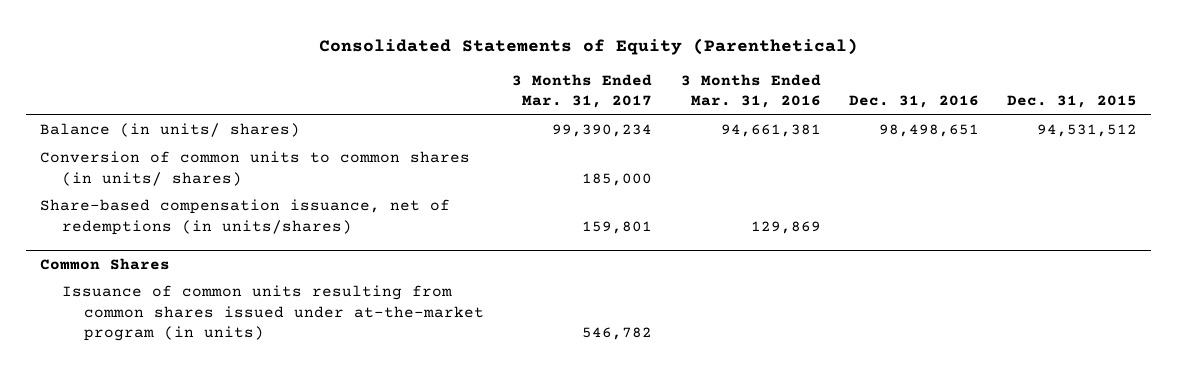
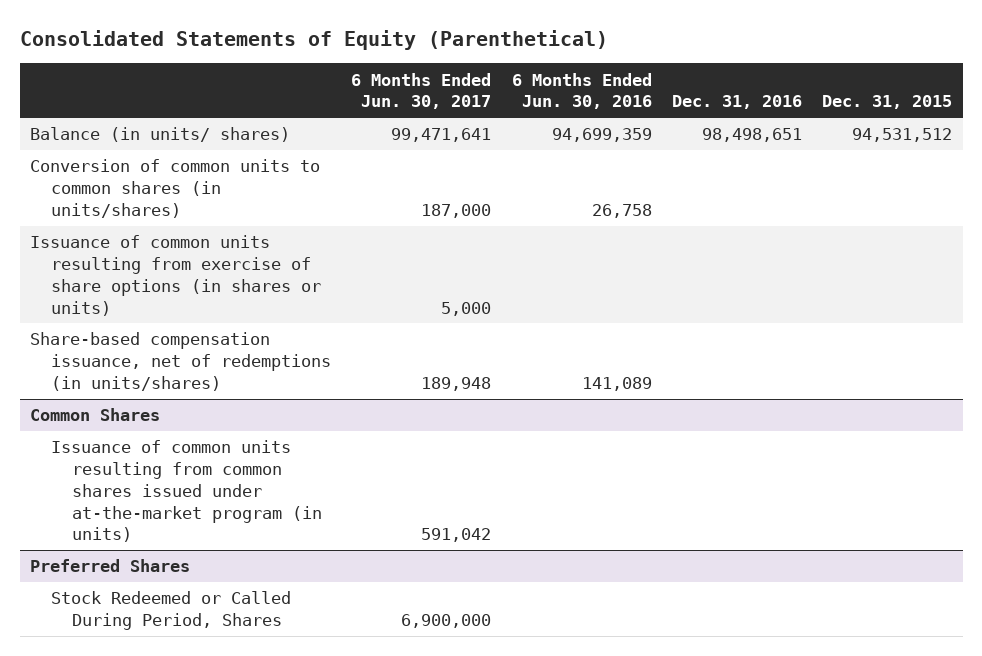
[512,74,653,109] 3 Months Ended Mar. 31, 2017 -> none
[680,74,821,109] 3 Months Ended Mar. 31, 2016 -> none
none -> [351,72,492,110] 6 Months Ended Jun. 30, 2017
none -> [511,72,652,110] 6 Months Ended Jun. 30, 2016
[40,151,471,186] Conversion of common units to common shares (in units/ shares) -> [29,159,320,218] Conversion of common units to common shares (in units/shares)
none -> [29,235,322,316] Issuance of common units resulting from exercise of share options (in shares or units)
none -> [29,559,190,573] Preferred Shares
none -> [51,591,292,631] Stock Redeemed or Called During Period, Shares

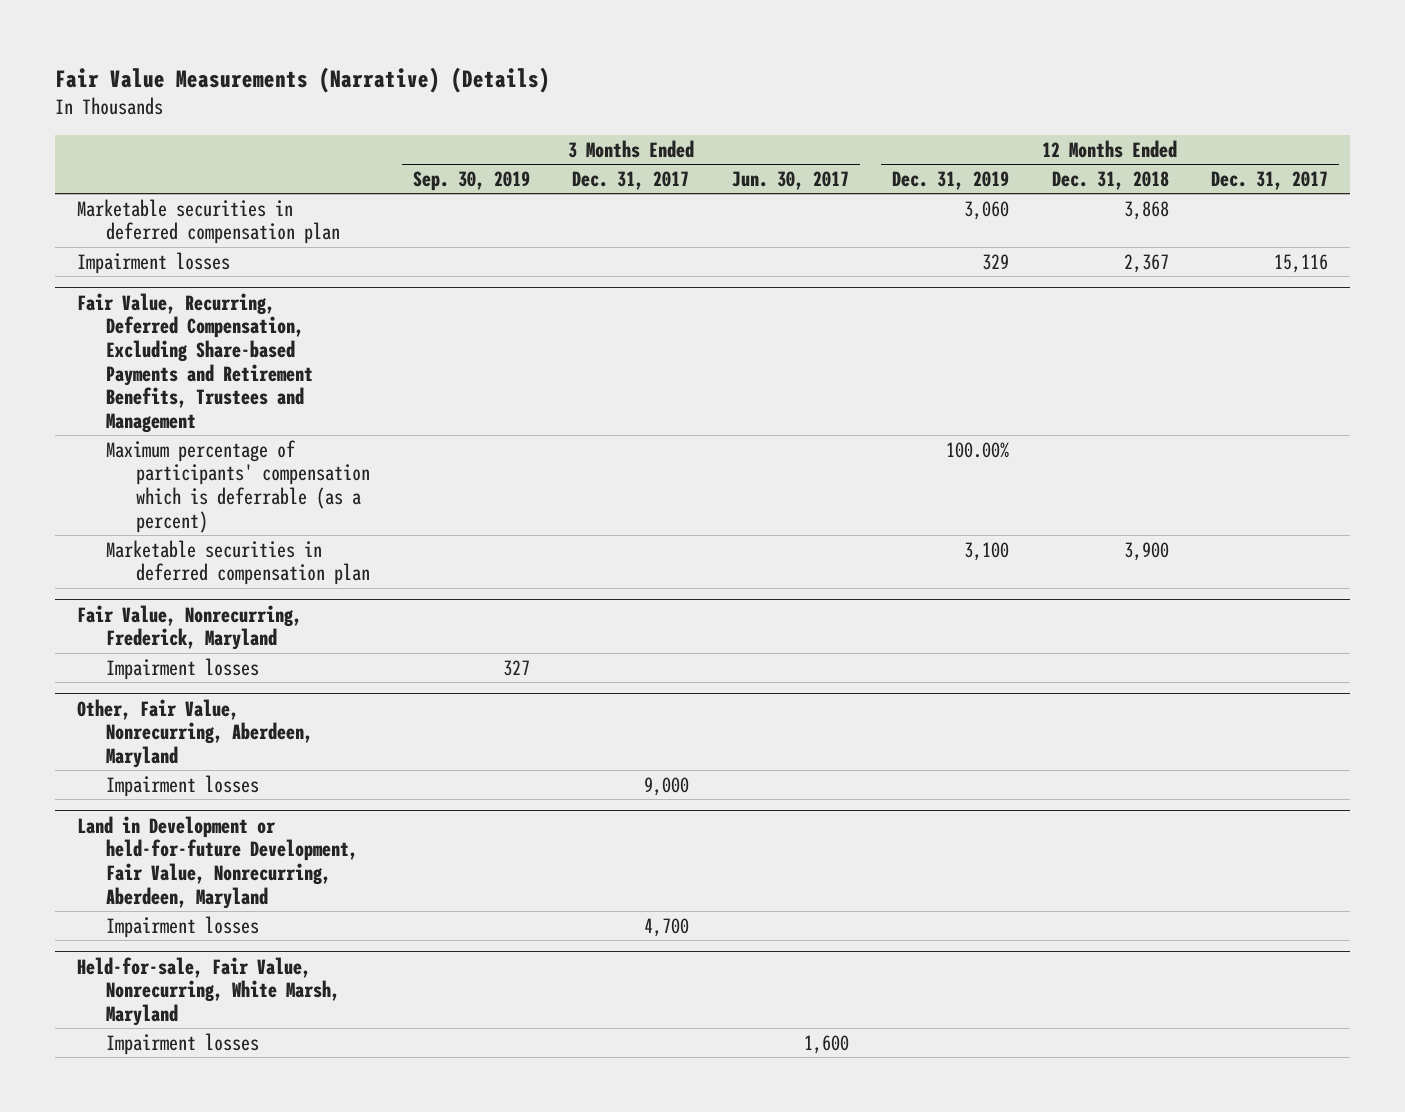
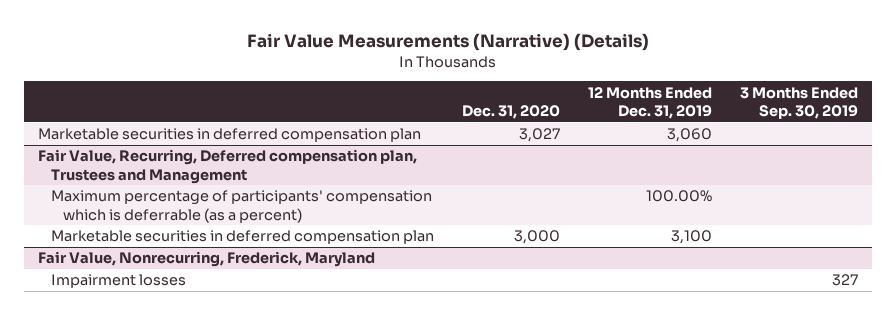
[572,170,690,190] Dec. 31, 2017 -> none
[732,170,850,190] Jun. 30, 2017 -> none
[1051,170,1169,190] Dec. 31, 2018 -> none
[1211,170,1329,190] Dec. 31, 2017 -> none
none -> [461,105,560,120] Dec. 31, 2020
[76,251,230,274] Impairment losses -> none
[76,292,314,433] Fair Value, Recurring, Deferred Compensation, Excluding Share-based Payments and Retirement Benefits, Trustees and Management -> [38,149,418,184] Fair Value, Recurring, Deferred compensation plan, Trustees and Management
[76,698,314,768] Other, Fair Value, Nonrecurring, Aberdeen, Maryland -> none
[106,774,260,797] Impairment losses -> none
[76,815,359,909] Land in Development or held-for-future Development, Fair Value, Nonrecurring, Aberdeen, Maryland -> none
[106,915,260,938] Impairment losses -> none
[76,956,341,1026] Held-for-sale, Fair Value, Nonrecurring, White Marsh, Maryland -> none
[106,1032,260,1055] Impairment losses -> none

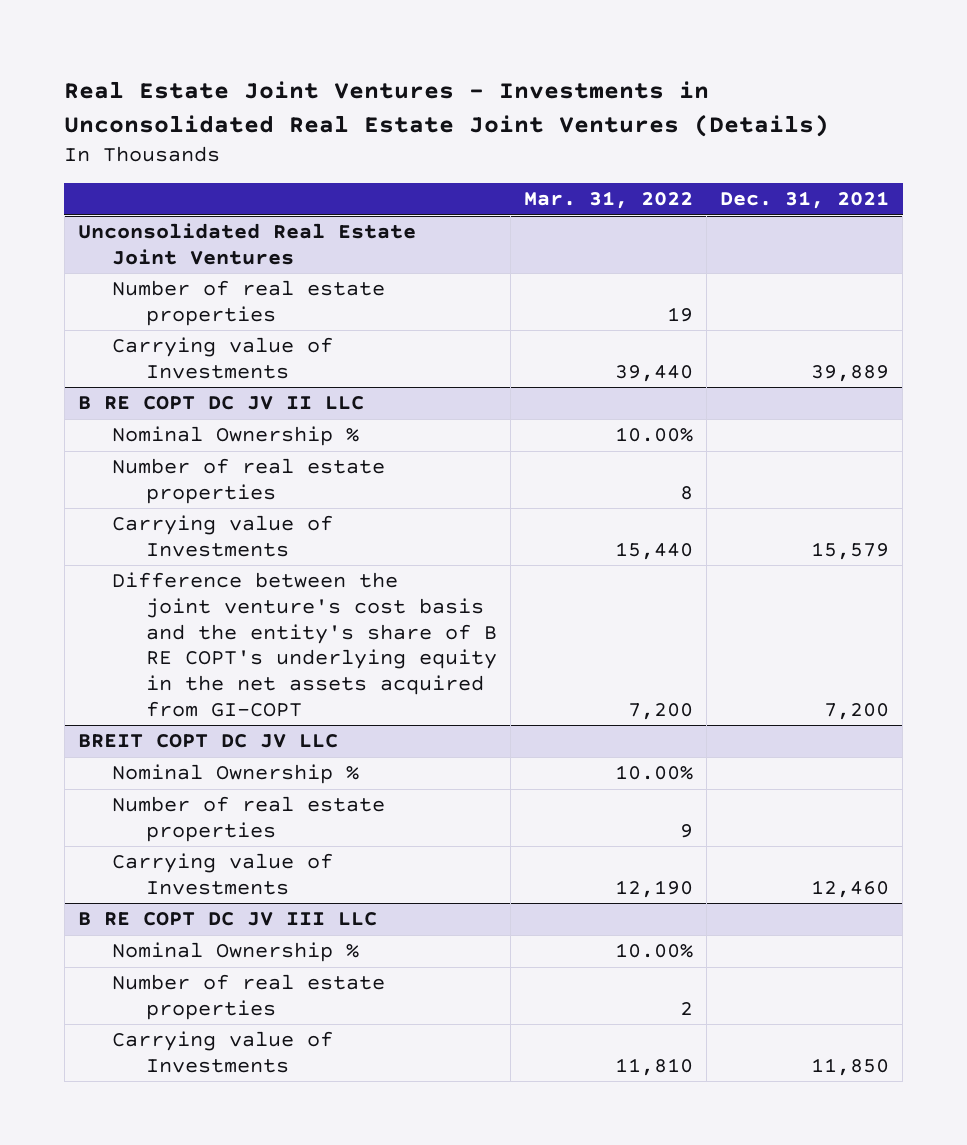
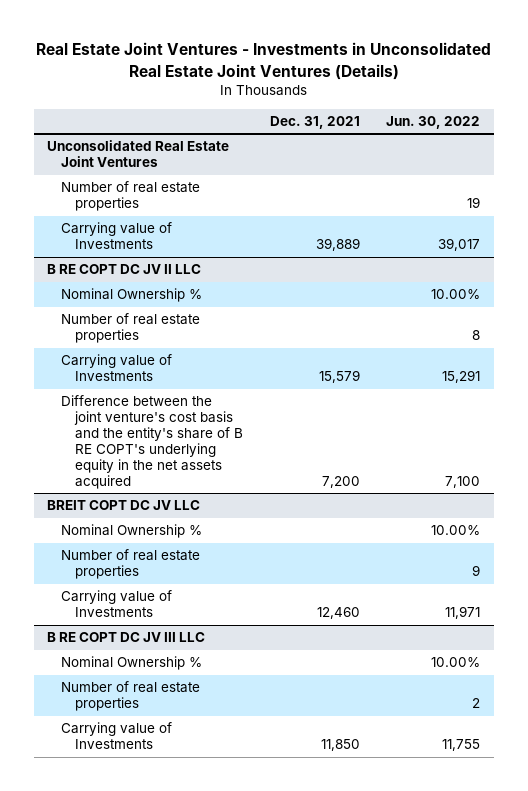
[524,191,694,210] Mar. 31, 2022 -> none
none -> [386,115,481,129] Jun. 30, 2022
[111,572,498,717] Difference between the joint venture's cost basis and the entity's share of B RE COPT's underlying equity in the net assets acquired from GI-COPT -> [61,395,244,489] Difference between the joint venture's cost basis and the entity's share of B RE COPT's underlying equity in the net assets acquired

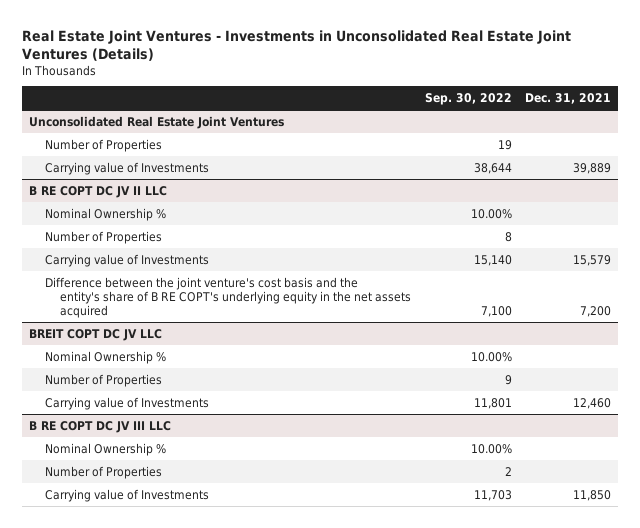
[386,115,481,129] Jun. 30, 2022 -> none
none -> [424,93,512,106] Sep. 30, 2022
[61,181,201,212] Number of real estate properties -> [44,138,162,152] Number of Properties
[61,313,201,344] Number of real estate properties -> [44,230,162,244] Number of Properties
[61,549,201,580] Number of real estate properties -> [44,373,162,387] Number of Properties
[61,681,201,712] Number of real estate properties -> [44,465,162,479] Number of Properties

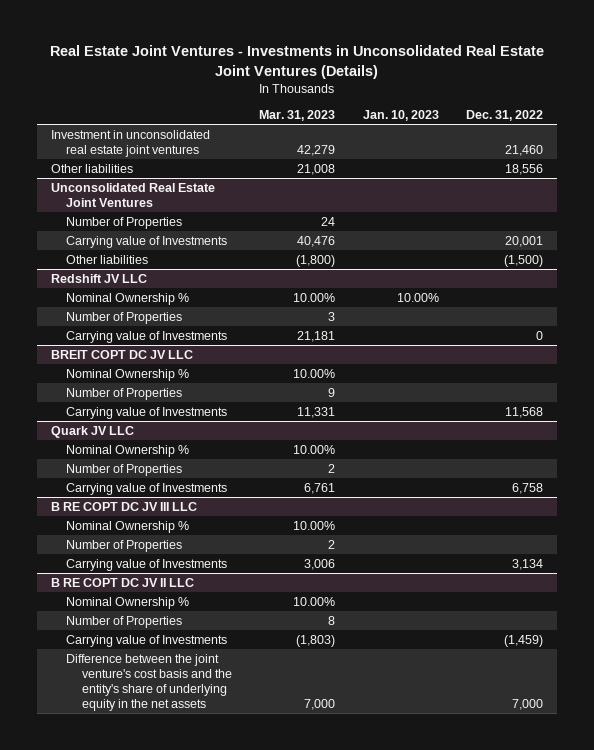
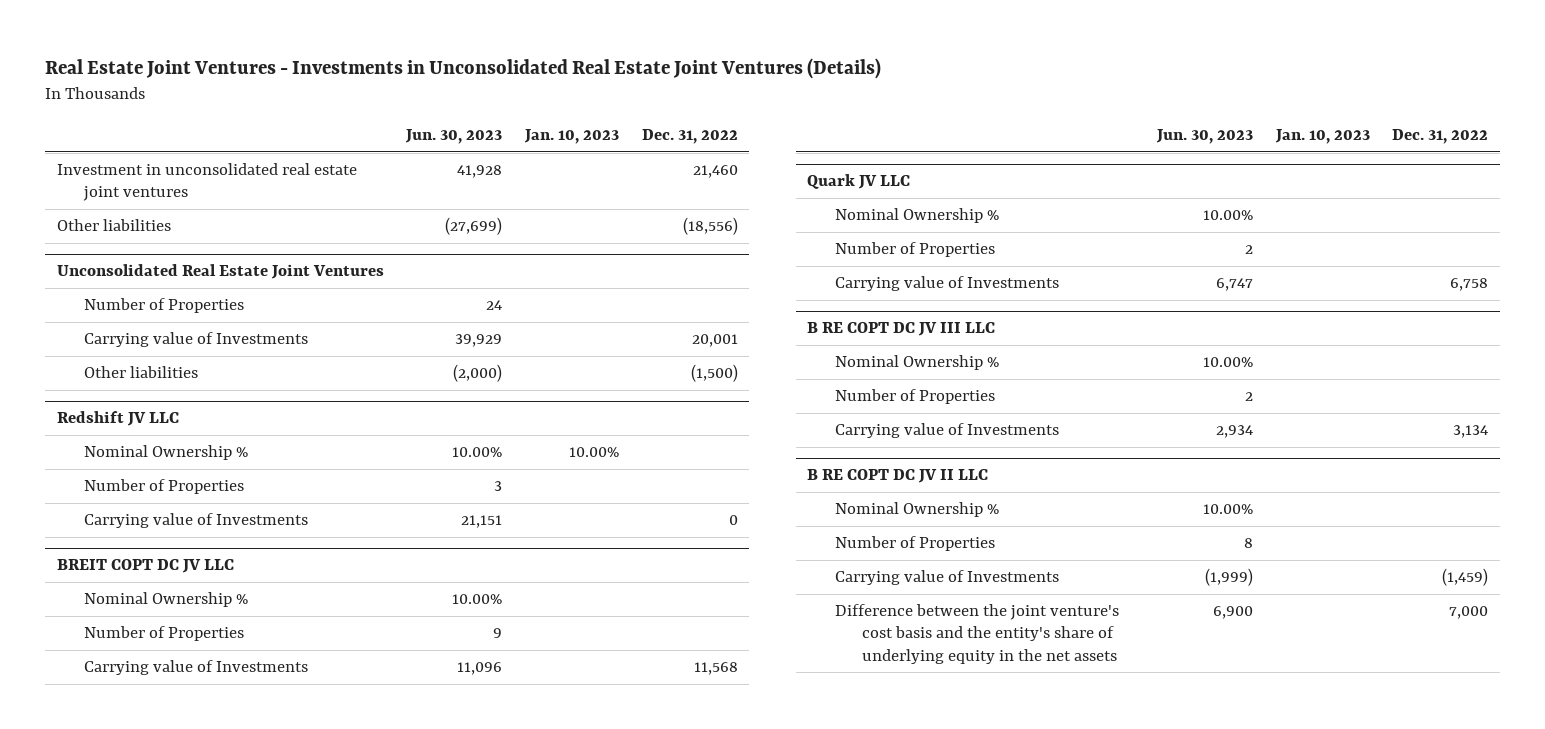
[259,110,336,122] Mar. 31, 2023 -> none
none -> [405,129,503,145] Jun. 30, 2023
[505,163,544,175] 18,556 -> [682,217,738,236] (18,556)

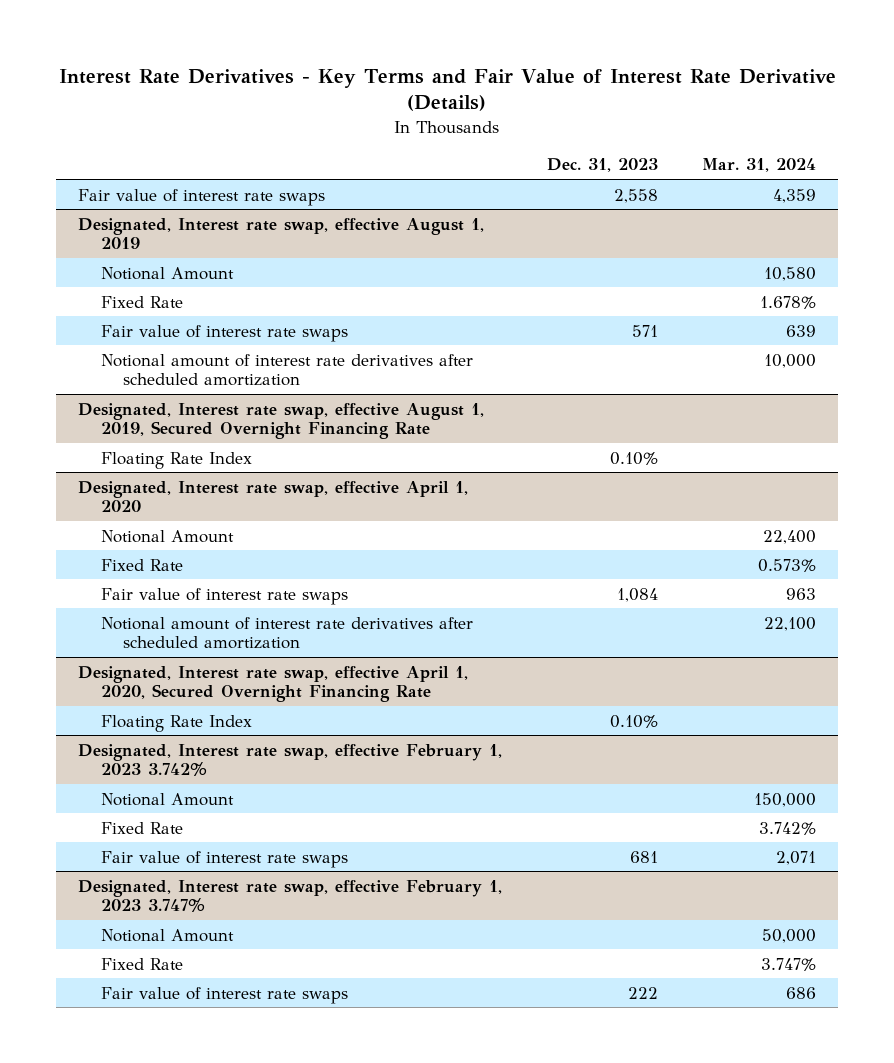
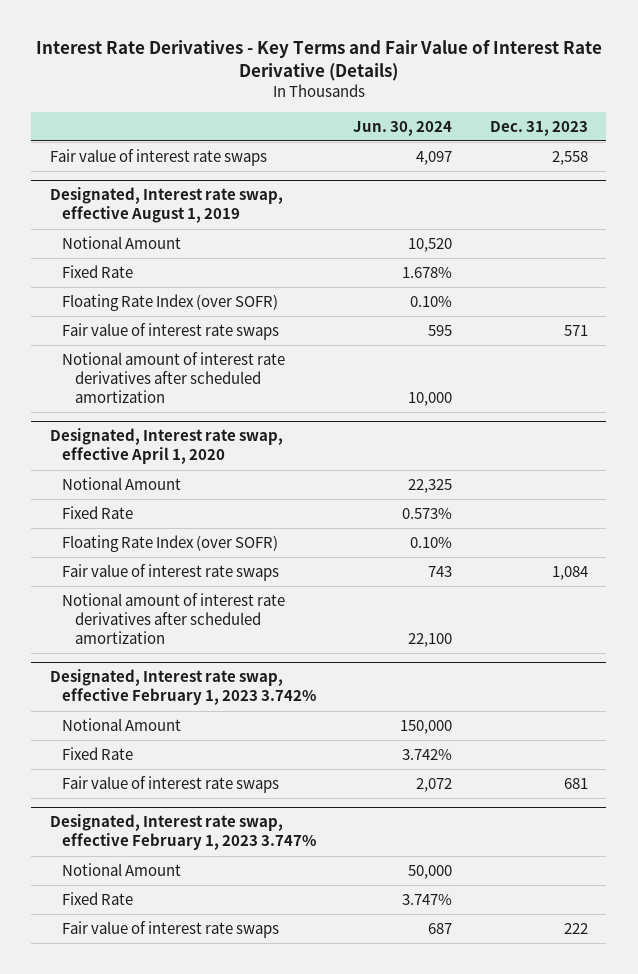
[702,158,817,173] Mar. 31, 2024 -> none
none -> [353,120,453,136] Jun. 30, 2024
none -> [62,293,279,311] Floating Rate Index (over SOFR)
[78,402,485,440] Designated, Interest rate swap, effective August 1, 2019, Secured Overnight Financing Rate -> none
[100,451,252,469] Floating Rate Index -> none
none -> [62,534,279,552] Floating Rate Index (over SOFR)
[78,665,469,703] Designated, Interest rate swap, effective April 1, 2020, Secured Overnight Financing Rate -> none
[100,714,252,732] Floating Rate Index -> none

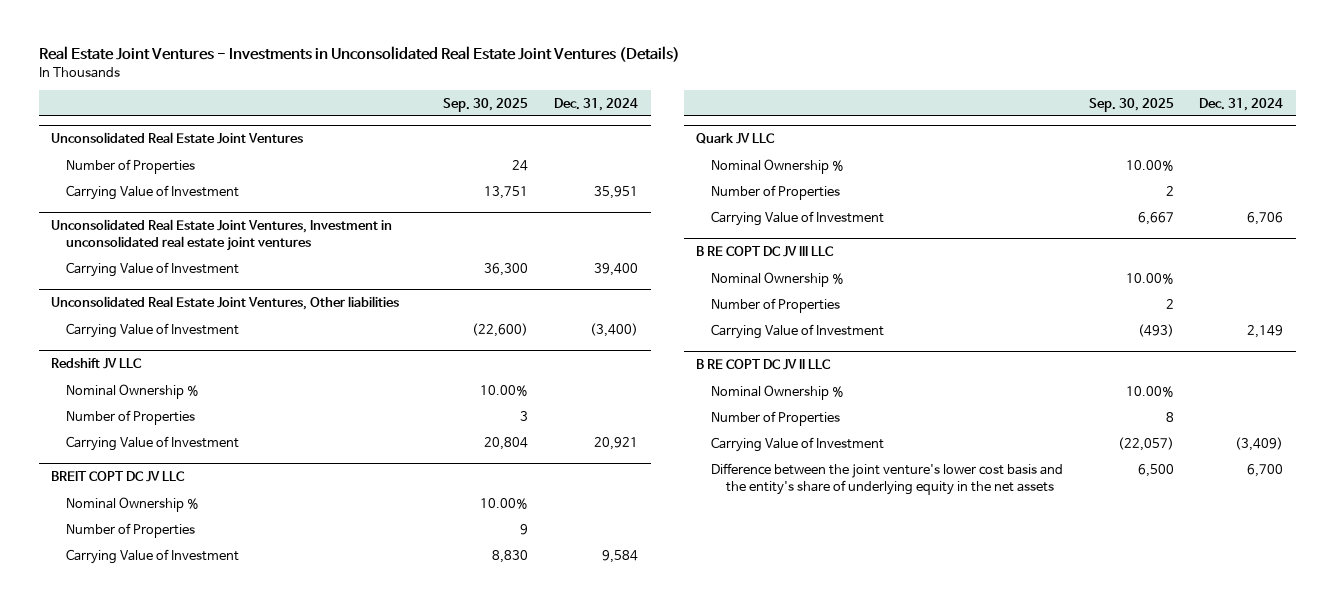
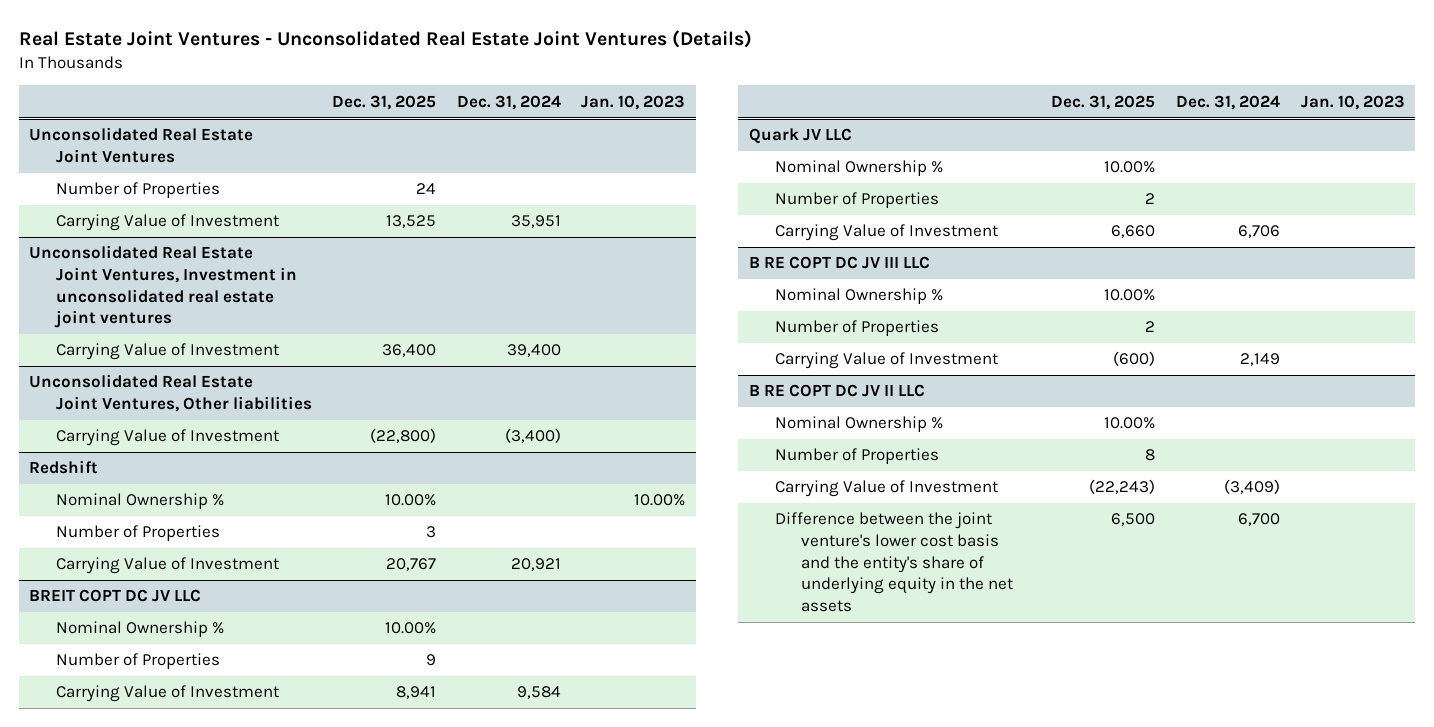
[38,45,680,62] Real Estate Joint Ventures - Investments in Unconsolidated Real Estate Joint Ventures (Details) -> [18,30,752,49] Real Estate Joint Ventures - Unconsolidated Real Estate Joint Ventures (Details)
[443,97,529,112] Sep. 30, 2025 -> none
none -> [332,94,437,110] Dec. 31, 2025
none -> [581,94,686,110] Jan. 10, 2023
[51,358,143,370] Redshift JV LLC -> [29,460,99,475] Redshift

